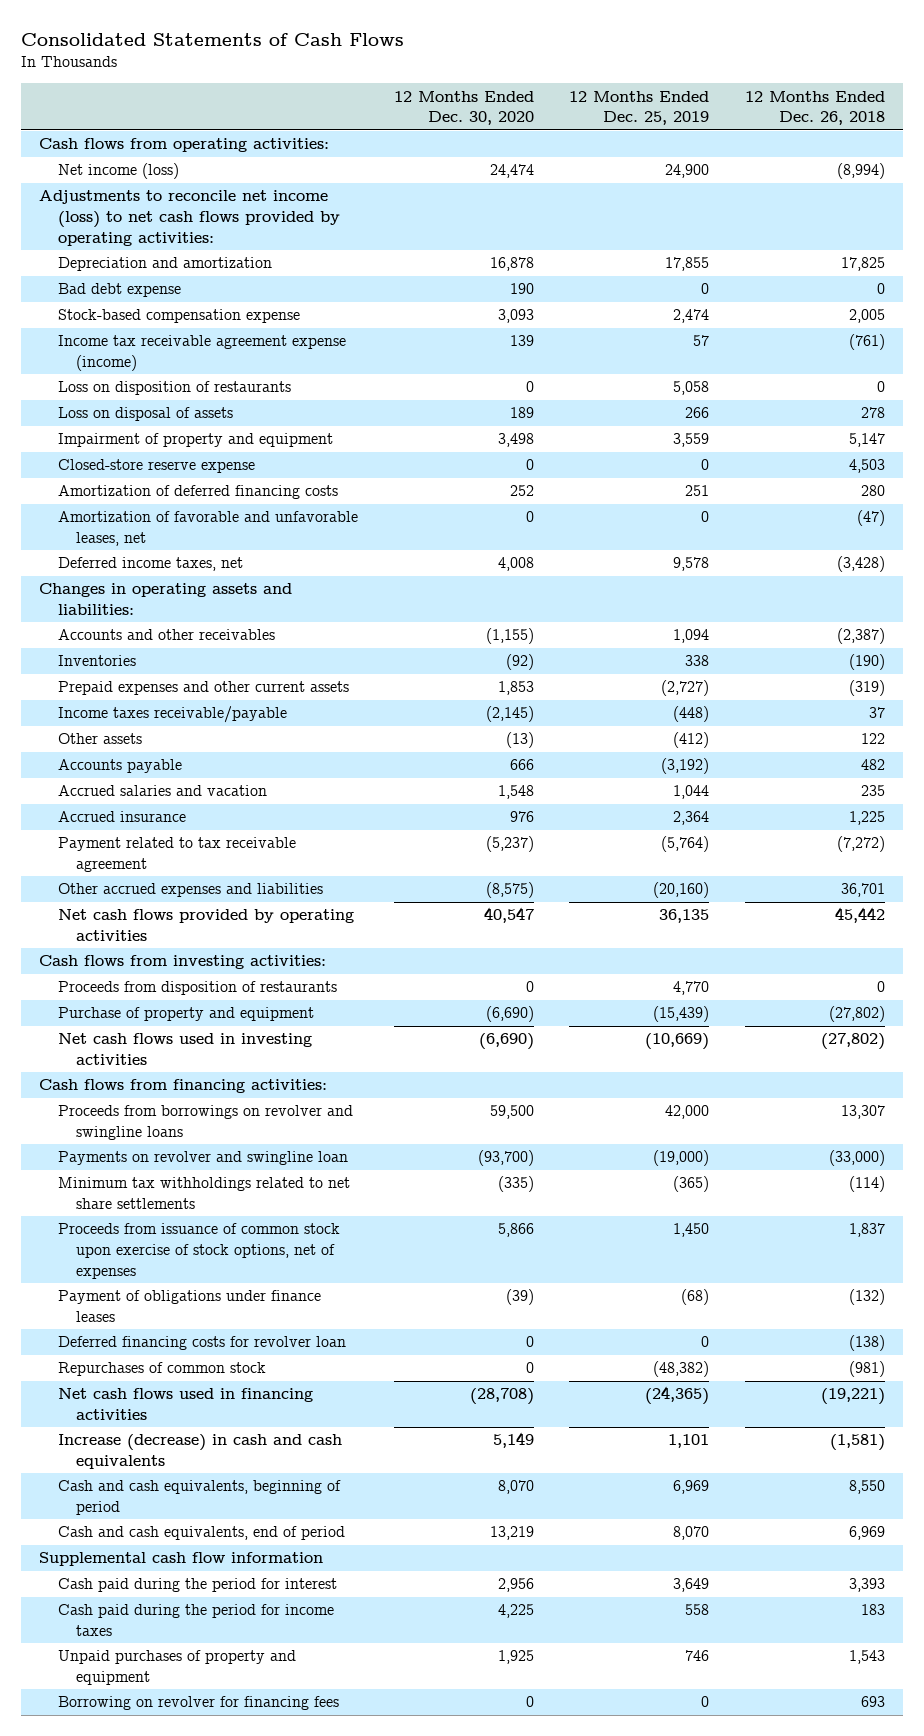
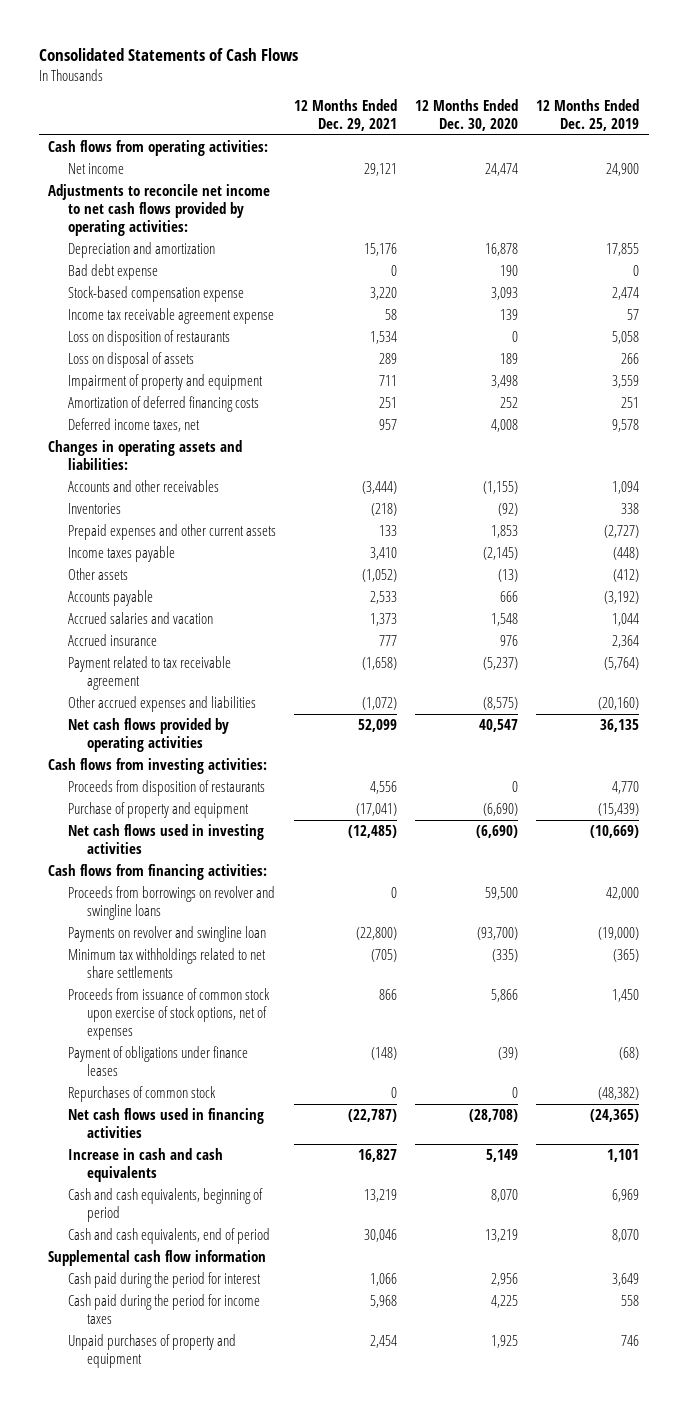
[745,90,886,126] 12 Months Ended Dec. 26, 2018 -> none
none -> [293,98,397,131] 12 Months Ended Dec. 29, 2021
[57,163,179,180] Net income (loss) -> [67,162,124,174] Net income
[38,190,340,246] Adjustments to reconcile net income (loss) to net cash flows provided by operating activities: -> [48,183,271,237] Adjustments to reconcile net income to net cash flows provided by operating activities:
[57,335,346,371] Income tax receivable agreement expense (income) -> [67,307,274,324] Income tax receivable agreement expense
[57,459,255,474] Closed-store reserve expense -> none
[57,511,358,546] Amortization of favorable and unfavorable leases, net -> none
[57,706,287,724] Income taxes receivable/payable -> [67,545,175,562] Income taxes payable
[57,1336,346,1351] Deferred financing costs for revolver loan -> none
[57,1434,342,1469] Increase (decrease) in cash and cash equivalents -> [67,1147,223,1182] Increase in cash and cash equivalents
[57,1696,339,1711] Borrowing on revolver for financing fees -> none

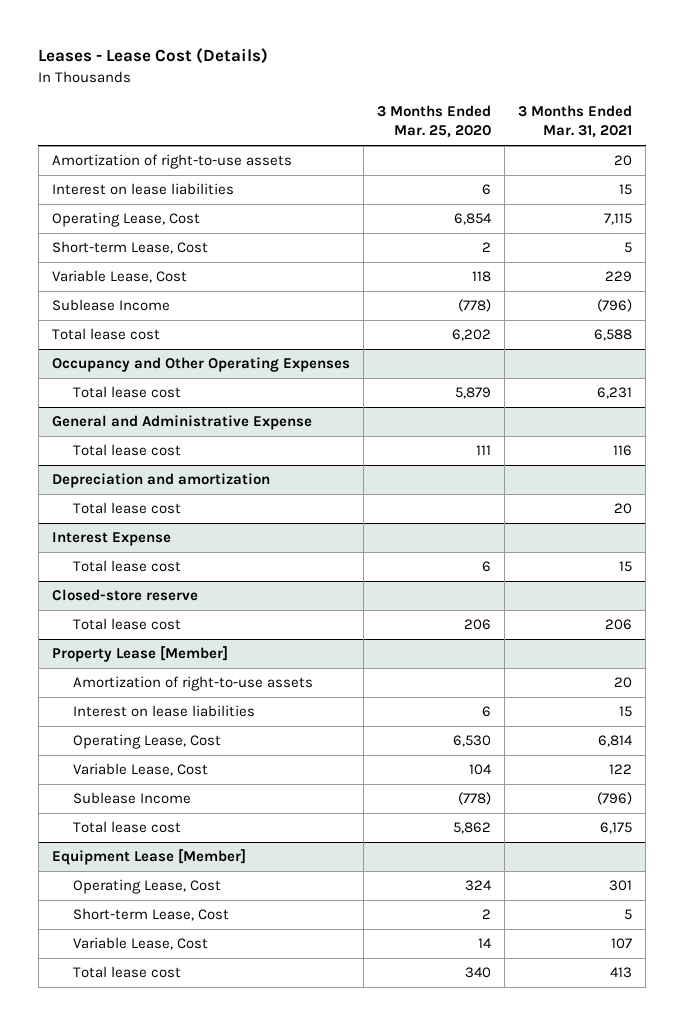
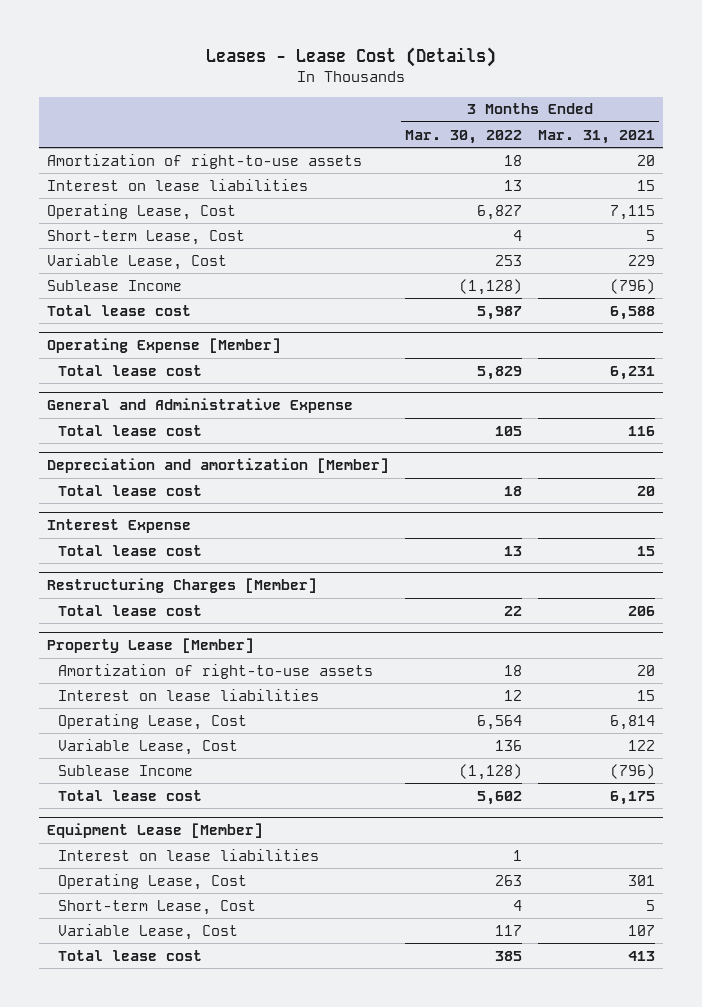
[377,104,492,139] 3 Months Ended Mar. 25, 2020 -> none
none -> [404,129,522,144] Mar. 30, 2022
[51,357,350,373] Occupancy and Other Operating Expenses -> [47,338,282,354] Operating Expense [Member]
[51,473,270,489] Depreciation and amortization -> [47,458,390,474] Depreciation and amortization [Member]
[51,589,198,602] Closed-store reserve -> [47,578,318,594] Restructuring Charges [Member]
none -> [57,848,319,861] Interest on lease liabilities

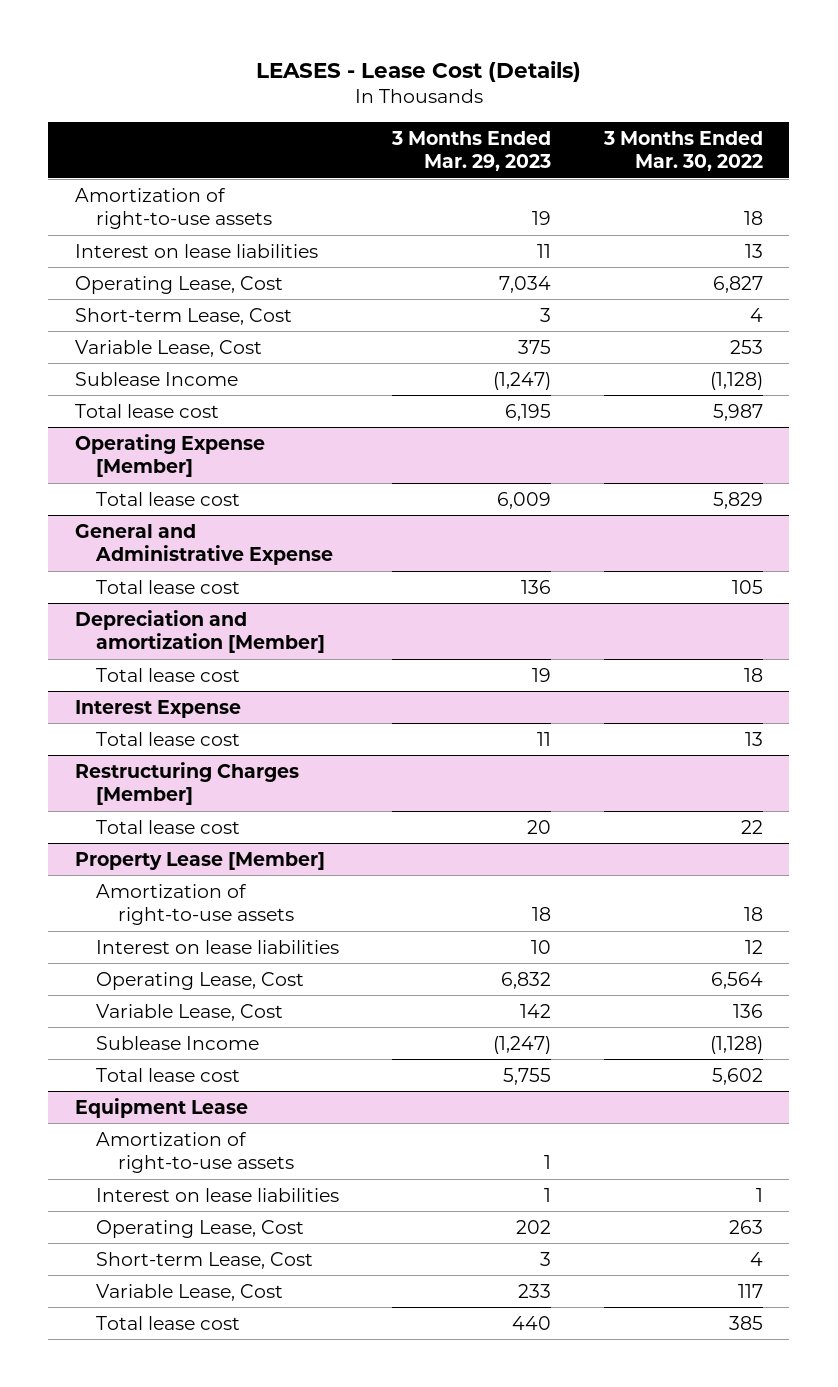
[205,46,496,67] Leases - Lease Cost (Details) -> [255,60,581,82] LEASES - Lease Cost (Details)
[537,129,655,144] Mar. 31, 2021 -> none
none -> [391,130,552,172] 3 Months Ended Mar. 29, 2023
[47,823,264,839] Equipment Lease [Member] -> [74,1097,248,1118] Equipment Lease
none -> [96,1131,294,1174] Amortization of right-to-use assets

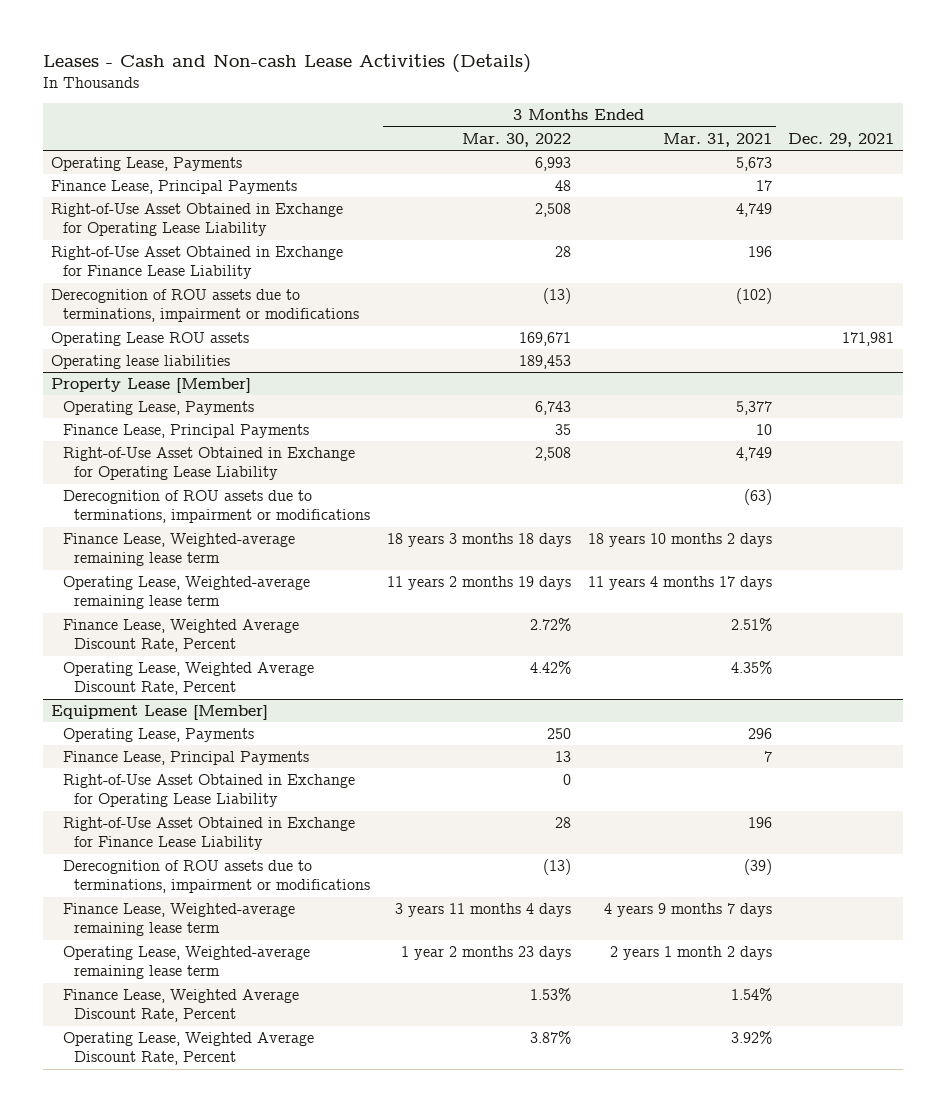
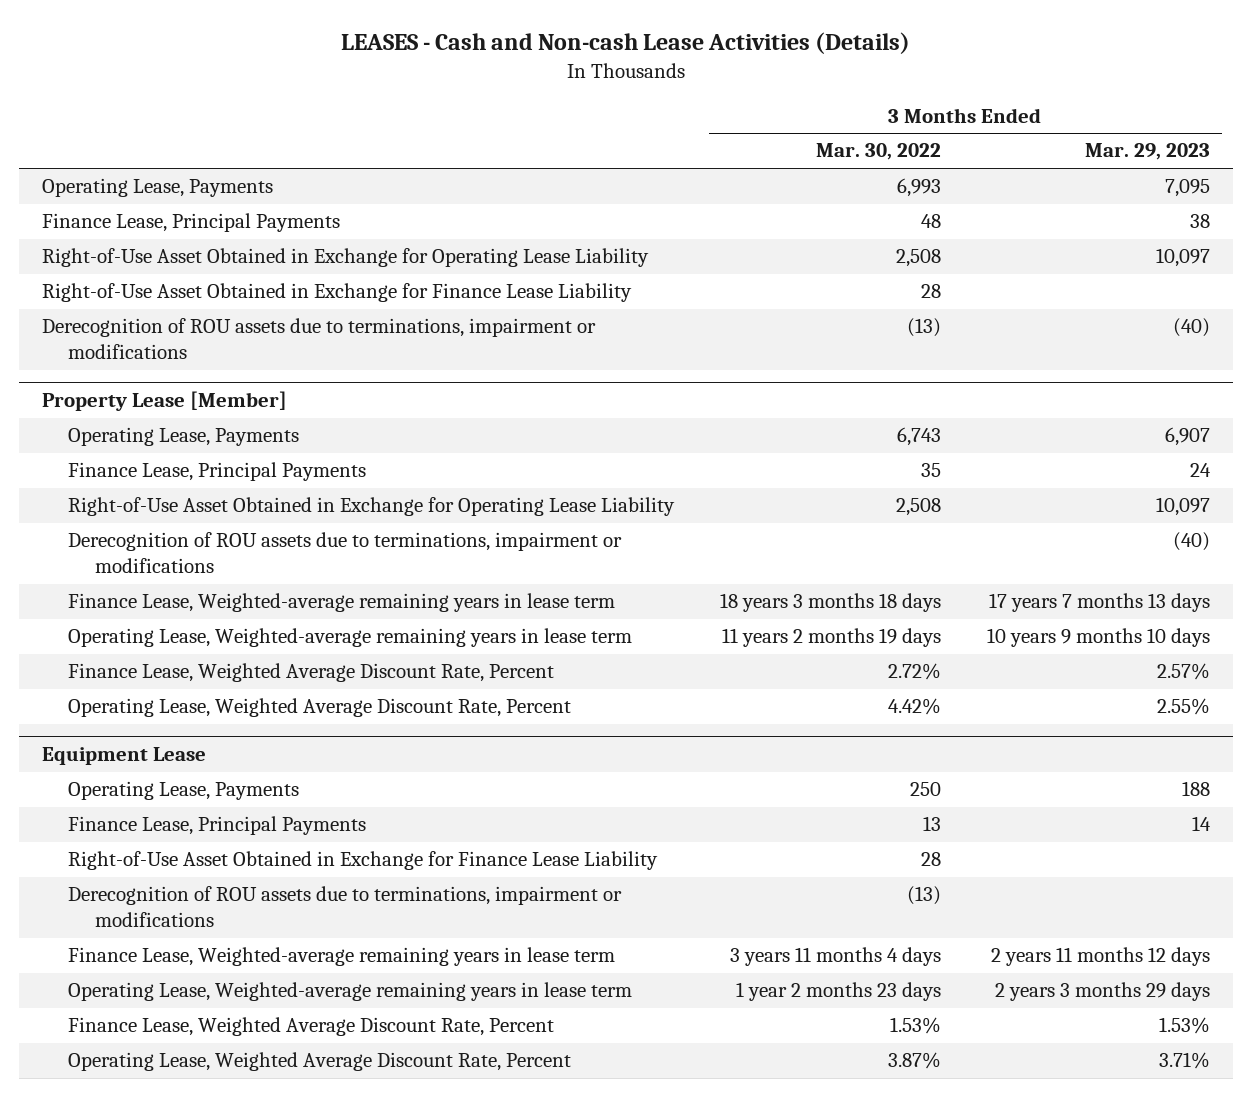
[42,53,531,73] Leases - Cash and Non-cash Lease Activities (Details) -> [341,32,911,55] LEASES - Cash and Non-cash Lease Activities (Details)
[662,132,772,147] Mar. 31, 2021 -> none
[788,132,895,147] Dec. 29, 2021 -> none
none -> [1085,143,1211,161] Mar. 29, 2023
[51,332,250,347] Operating Lease ROU assets -> none
[51,355,231,370] Operating lease liabilities -> none
[62,533,295,567] Finance Lease, Weighted-average remaining lease term -> [68,593,616,613] Finance Lease, Weighted-average remaining years in lease term
[62,576,310,610] Operating Lease, Weighted-average remaining lease term -> [68,628,633,648] Operating Lease, Weighted-average remaining years in lease term
[51,705,269,721] Equipment Lease [Member] -> [41,747,206,766] Equipment Lease
[62,774,355,808] Right-of-Use Asset Obtained in Exchange for Operating Lease Liability -> none
[62,903,295,937] Finance Lease, Weighted-average remaining lease term -> [68,947,616,967] Finance Lease, Weighted-average remaining years in lease term
[62,946,310,980] Operating Lease, Weighted-average remaining lease term -> [68,982,633,1002] Operating Lease, Weighted-average remaining years in lease term

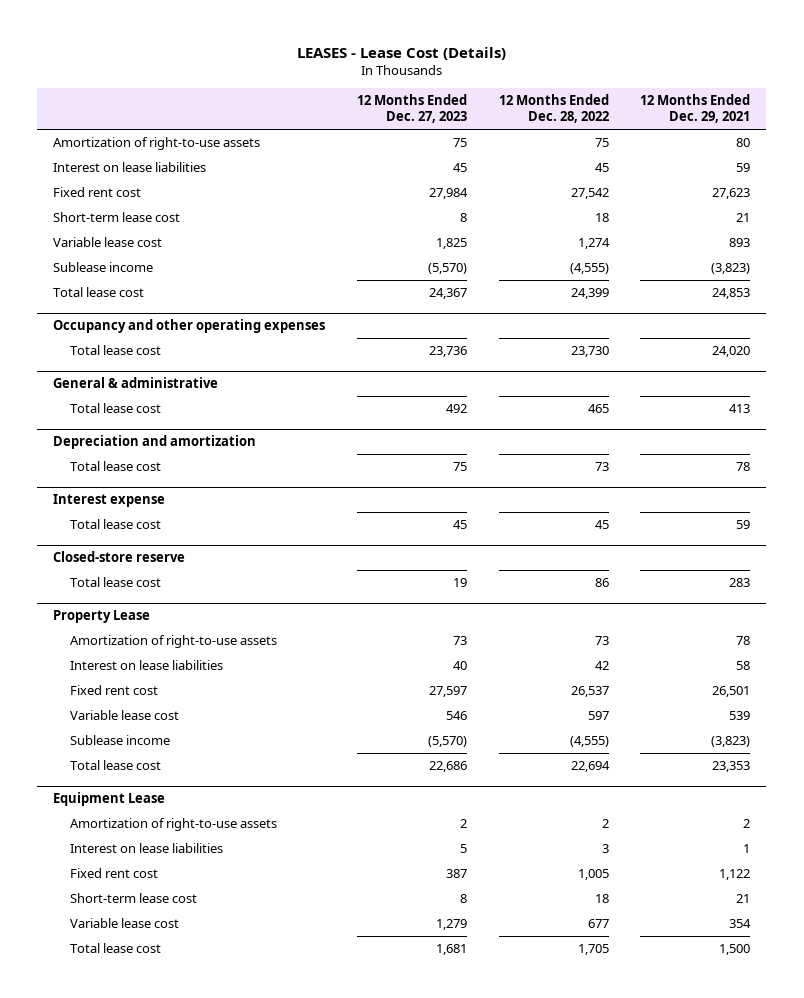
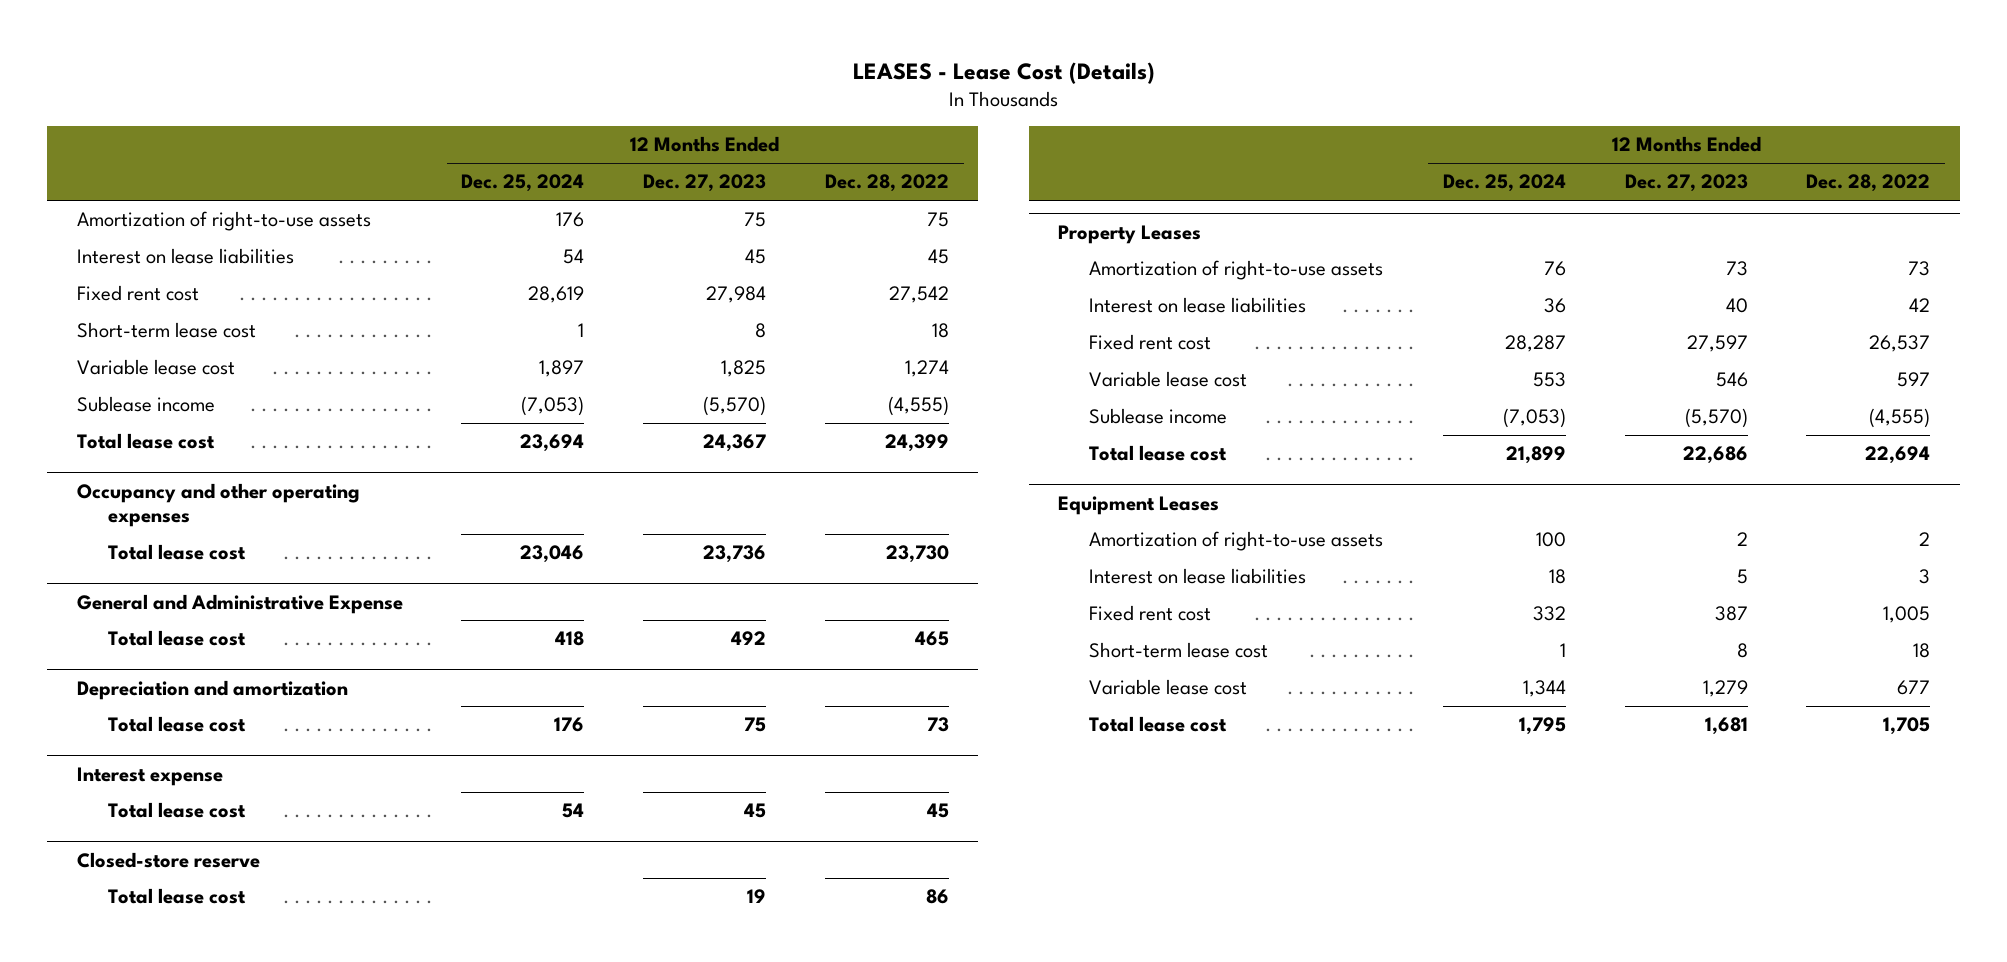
[640,94,751,124] 12 Months Ended Dec. 29, 2021 -> none
none -> [461,174,585,193] Dec. 25, 2024
[53,377,219,389] General & administrative -> [76,593,403,614] General and Administrative Expense
[53,610,151,624] Property Lease -> [1058,224,1202,244] Property Leases
[53,792,166,807] Equipment Lease -> [1058,495,1220,515] Equipment Leases

